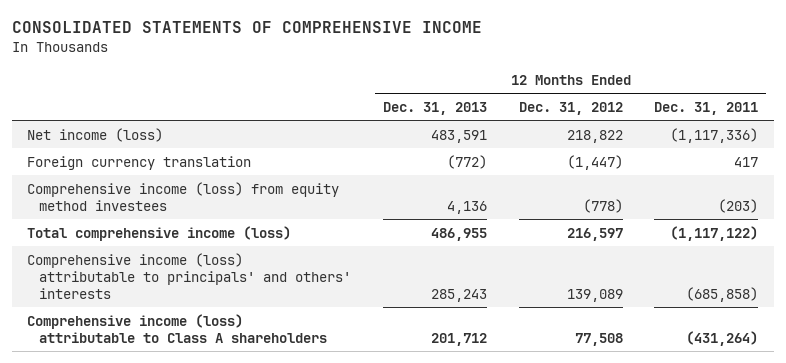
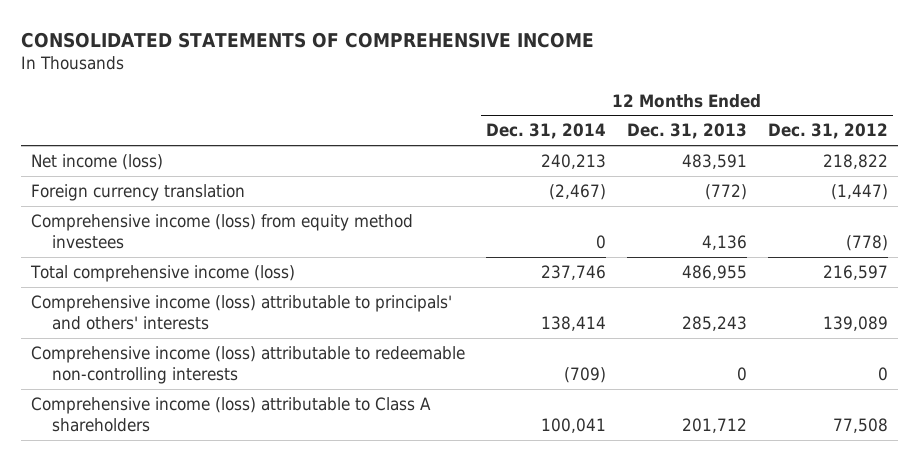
[654,101,759,115] Dec. 31, 2011 -> none
none -> [486,123,607,140] Dec. 31, 2014
none -> [31,345,466,385] Comprehensive income (loss) attributable to redeemable non-controlling interests

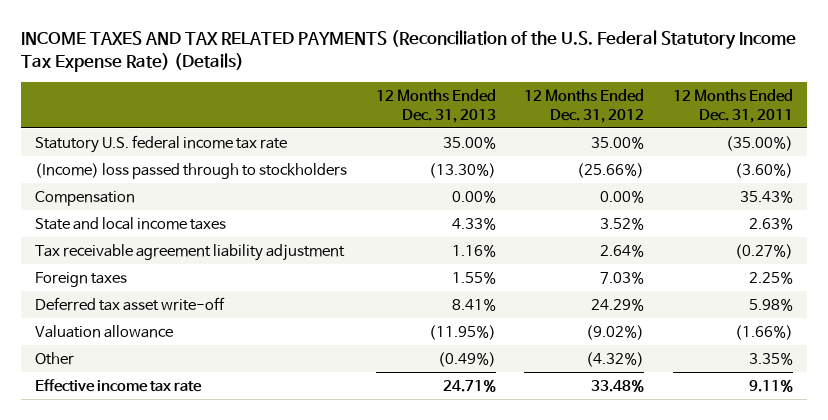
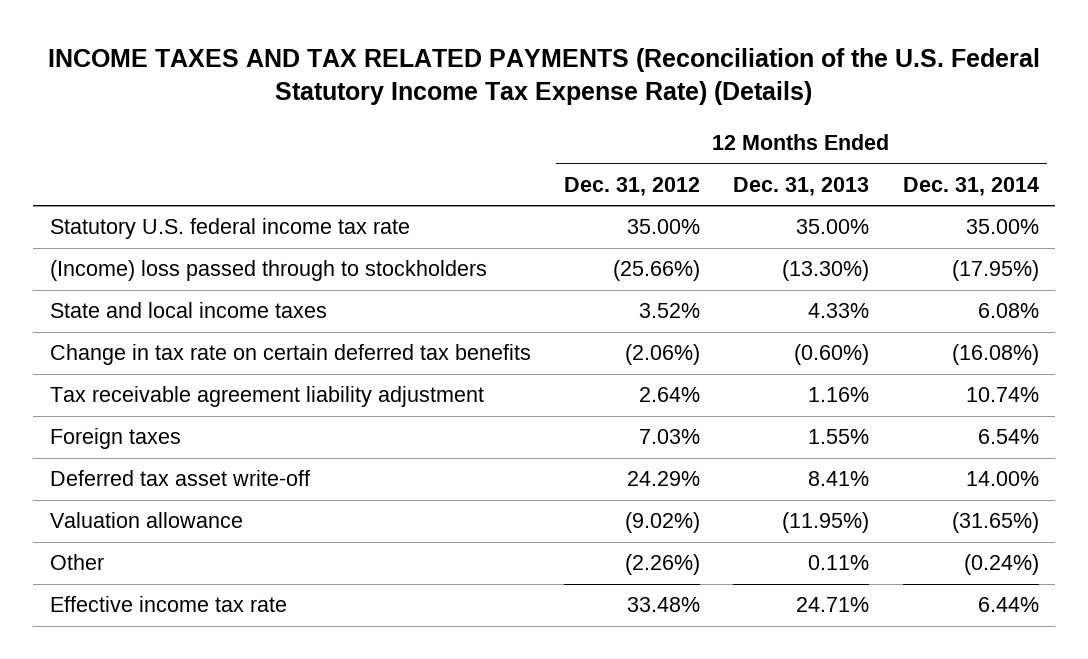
[673,88,794,123] 12 Months Ended Dec. 31, 2011 -> none
none -> [902,176,1039,196] Dec. 31, 2014
[35,190,136,206] Compensation -> none
none -> [49,344,531,366] Change in tax rate on certain deferred tax benefits
[437,351,496,367] (0.49%) -> [808,555,870,571] 0.11%
[586,351,645,367] (4.32%) -> [624,554,700,576] (2.26%)

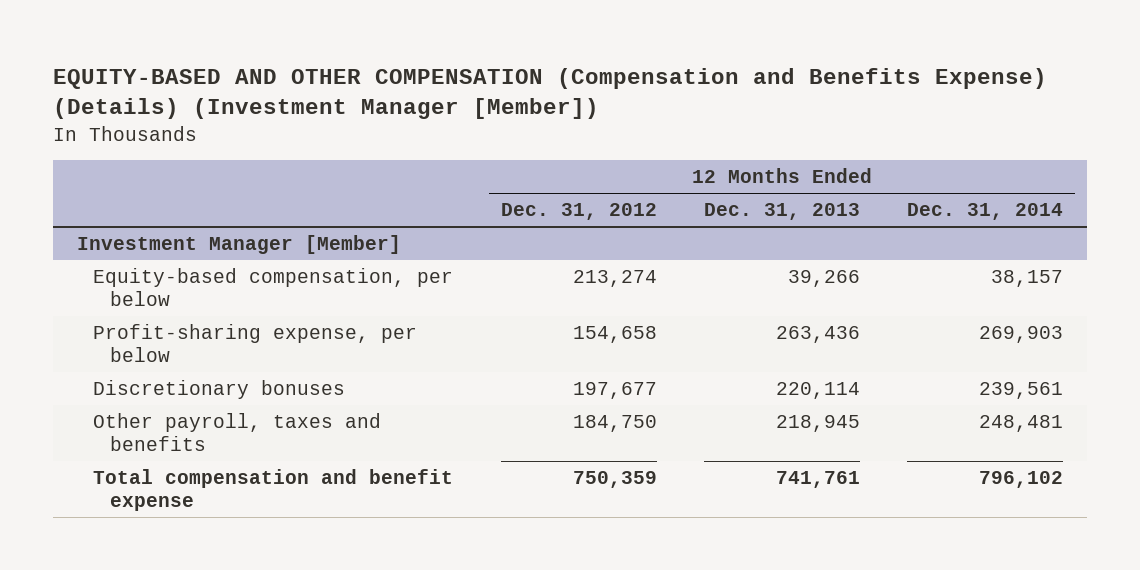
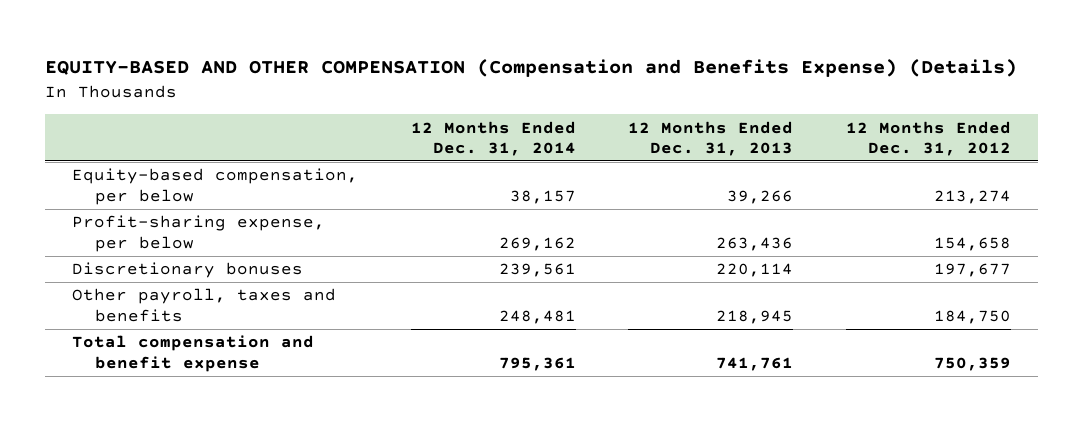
[53,67,1048,120] EQUITY-BASED AND OTHER COMPENSATION (Compensation and Benefits Expense) (Details) (Investment Manager [Member]) -> [45,58,1018,77] EQUITY-BASED AND OTHER COMPENSATION (Compensation and Benefits Expense) (Details)
[76,235,401,255] Investment Manager [Member] -> none
[979,326,1064,344] 269,903 -> [498,236,576,251] 269,162
[979,471,1064,489] 796,102 -> [498,356,576,371] 795,361

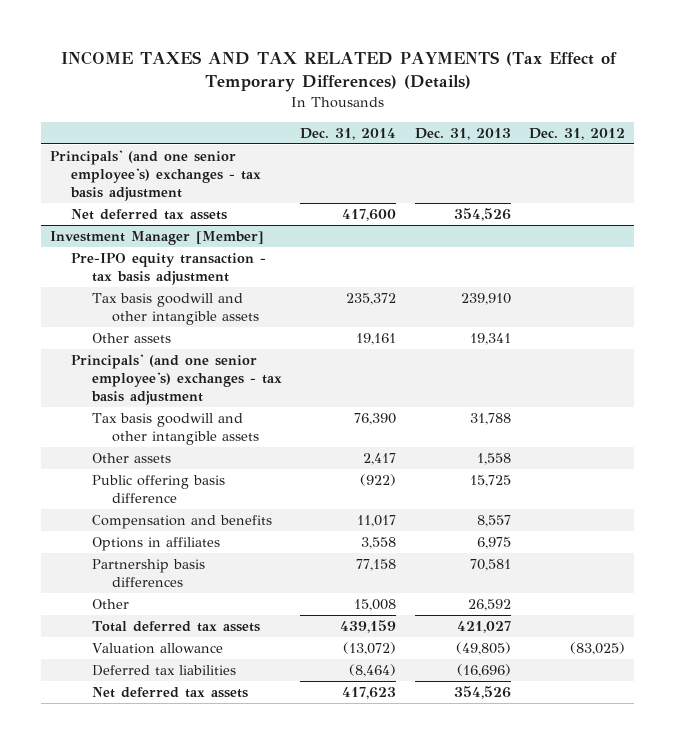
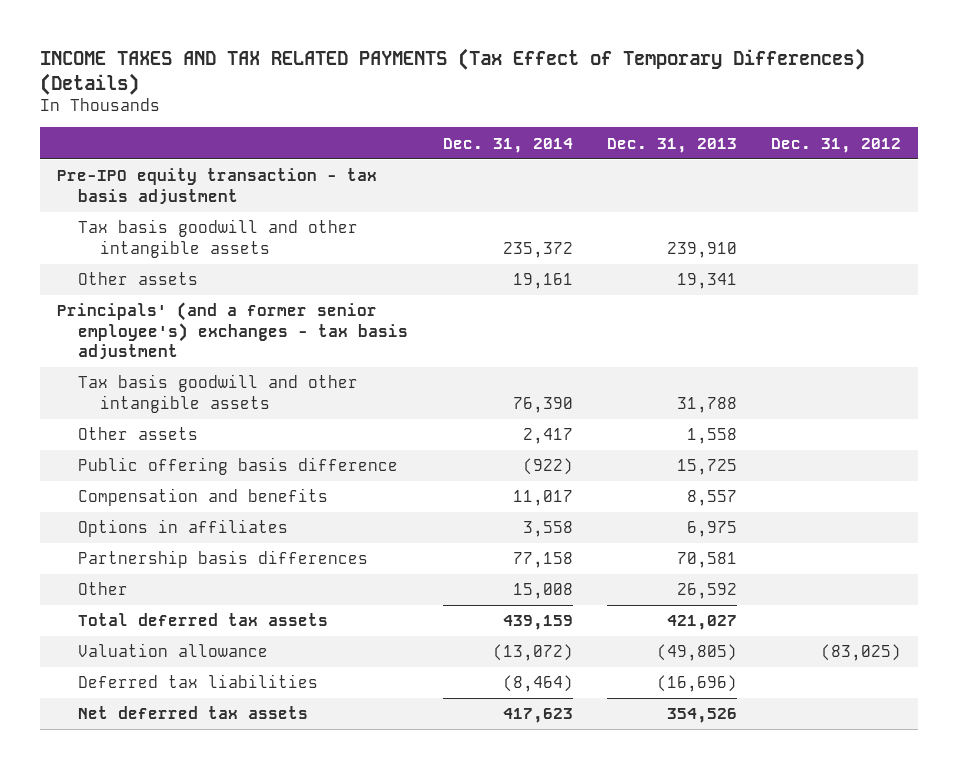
[50,150,262,201] Principals' (and one senior employee's) exchanges - tax basis adjustment -> none
[71,209,228,221] Net deferred tax assets -> none
[50,231,265,246] Investment Manager [Member] -> none
[71,354,282,405] Principals' (and one senior employee's) exchanges - tax basis adjustment -> [56,302,409,360] Principals' (and a former senior employee's) exchanges - tax basis adjustment

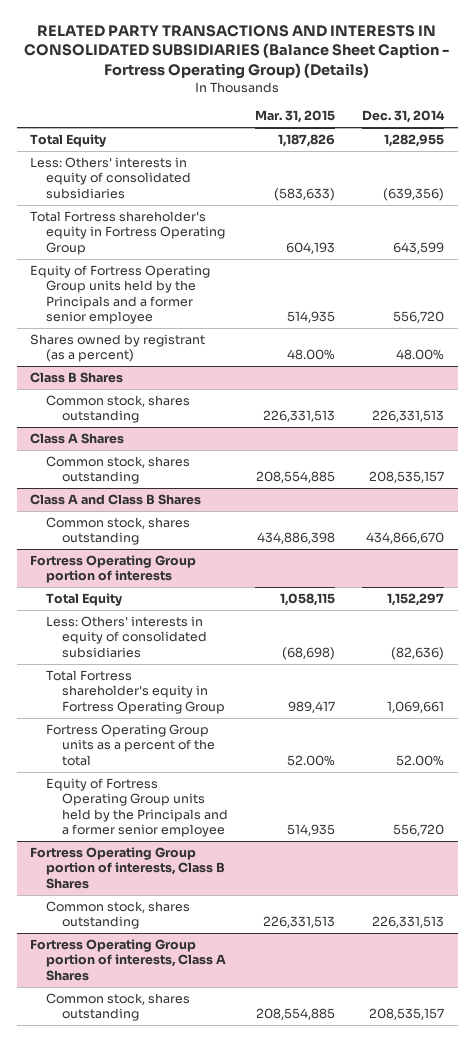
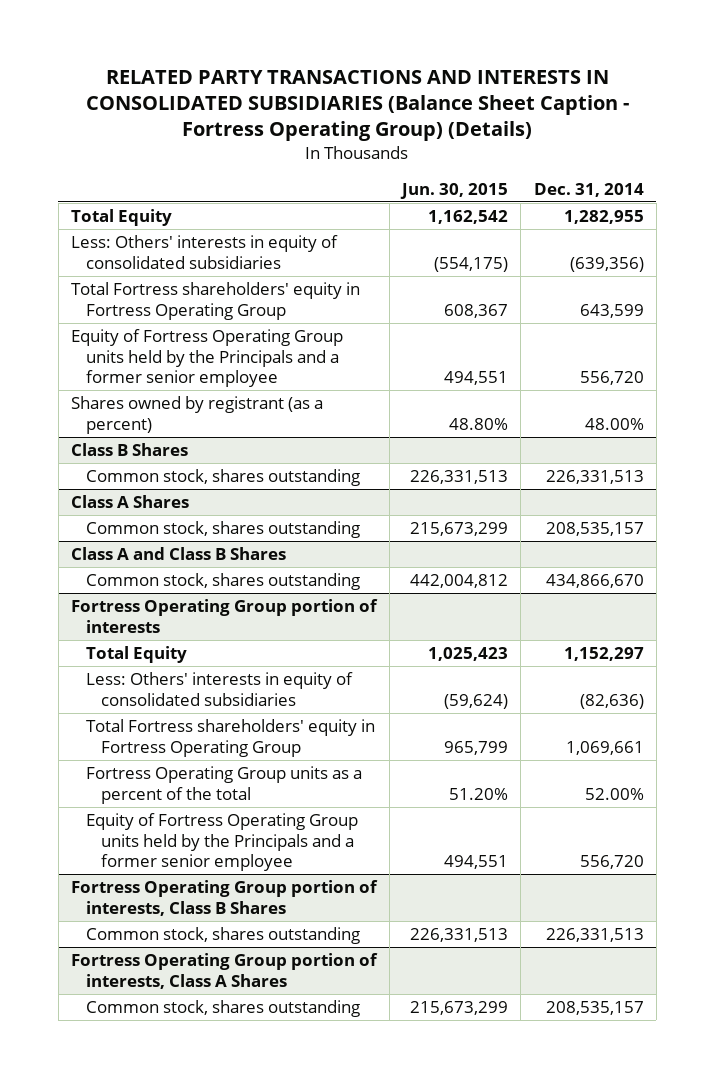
[255,110,336,124] Mar. 31, 2015 -> none
none -> [400,182,509,199] Jun. 30, 2015
[30,211,226,255] Total Fortress shareholder's equity in Fortress Operating Group -> [70,282,360,320] Total Fortress shareholders' equity in Fortress Operating Group
[46,670,226,714] Total Fortress shareholder's equity in Fortress Operating Group -> [85,719,375,757] Total Fortress shareholders' equity in Fortress Operating Group

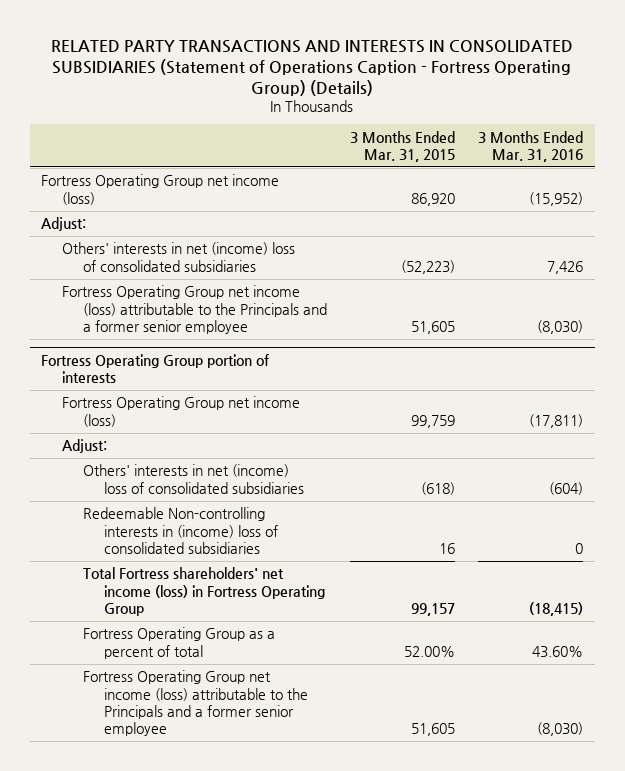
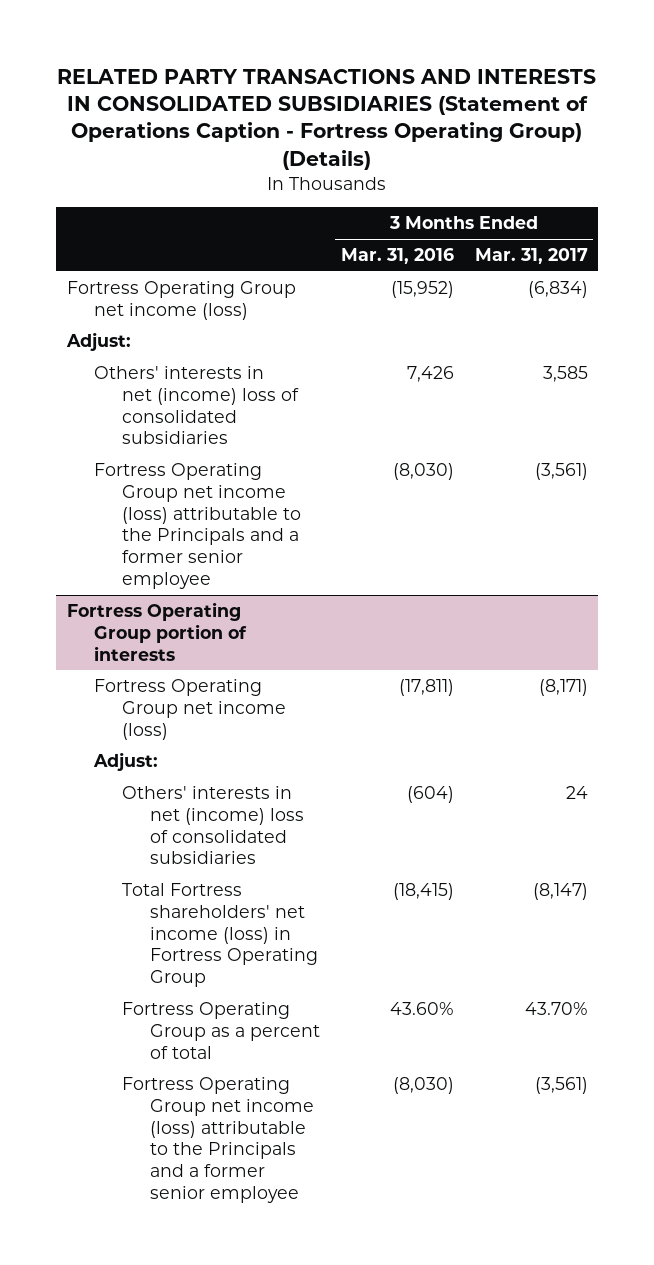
[350,130,456,162] 3 Months Ended Mar. 31, 2015 -> none
none -> [474,247,588,264] Mar. 31, 2017
[82,507,278,554] Redeemable Non-controlling interests in (income) loss of consolidated subsidiaries -> none

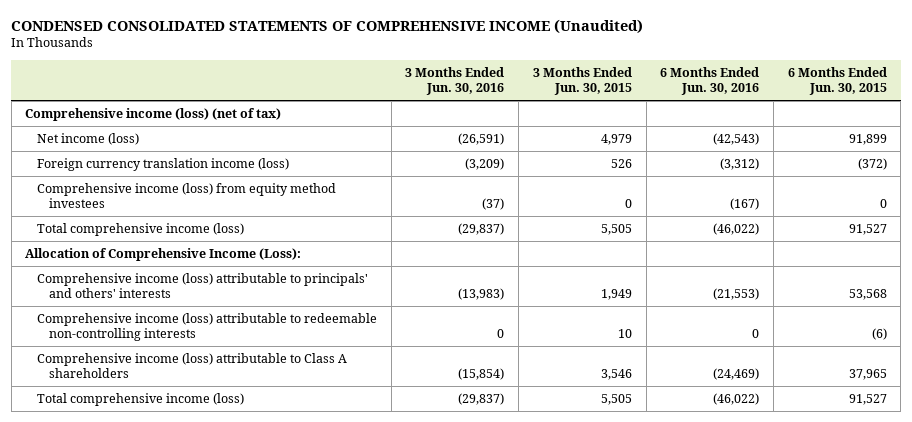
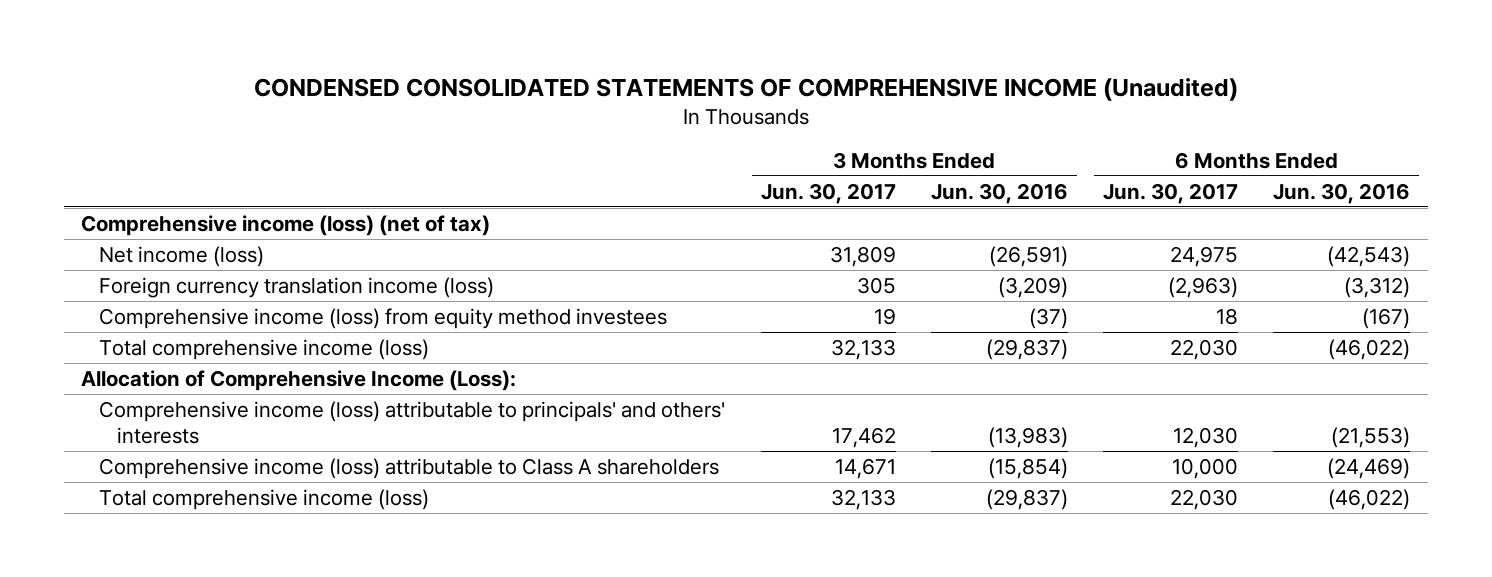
[532,66,632,96] 3 Months Ended Jun. 30, 2015 -> none
[787,66,887,96] 6 Months Ended Jun. 30, 2015 -> none
none -> [760,182,896,204] Jun. 30, 2017
none -> [1103,182,1239,204] Jun. 30, 2017
[37,312,378,342] Comprehensive income (loss) attributable to redeemable non-controlling interests -> none

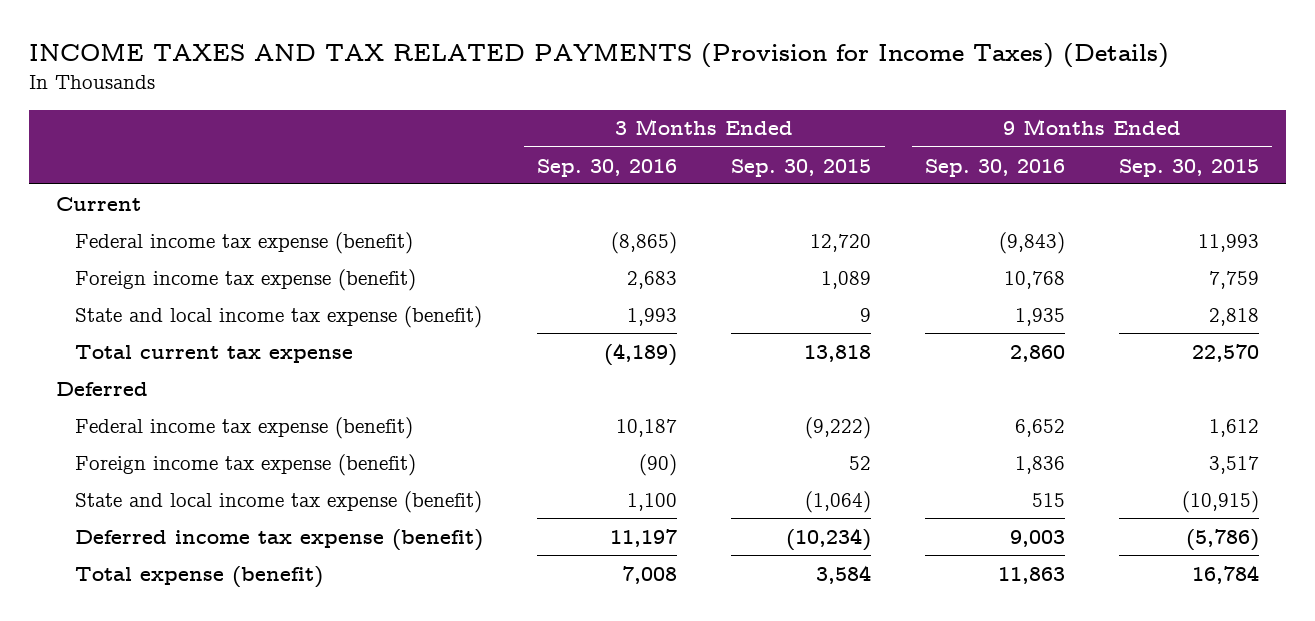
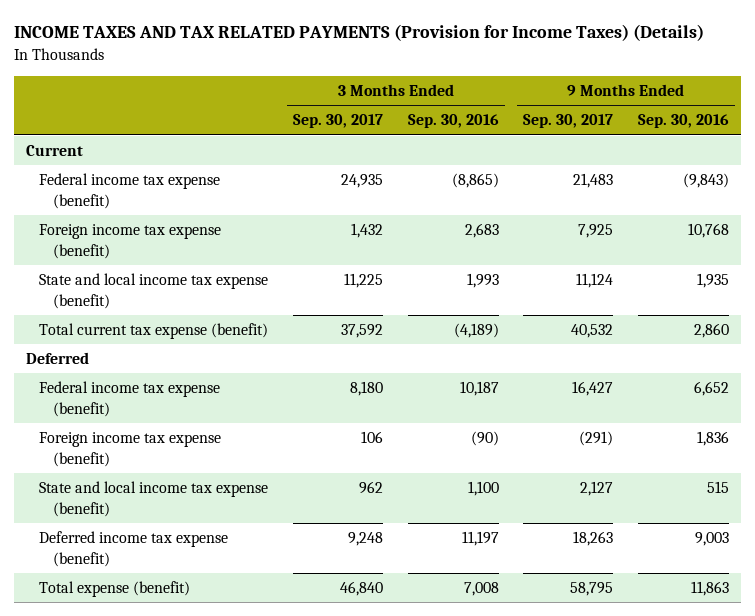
[731,158,872,177] Sep. 30, 2015 -> none
[1118,158,1259,177] Sep. 30, 2015 -> none
none -> [293,114,384,129] Sep. 30, 2017
none -> [523,114,614,129] Sep. 30, 2017
[75,344,354,363] Total current tax expense -> [39,323,269,340] Total current tax expense (benefit)

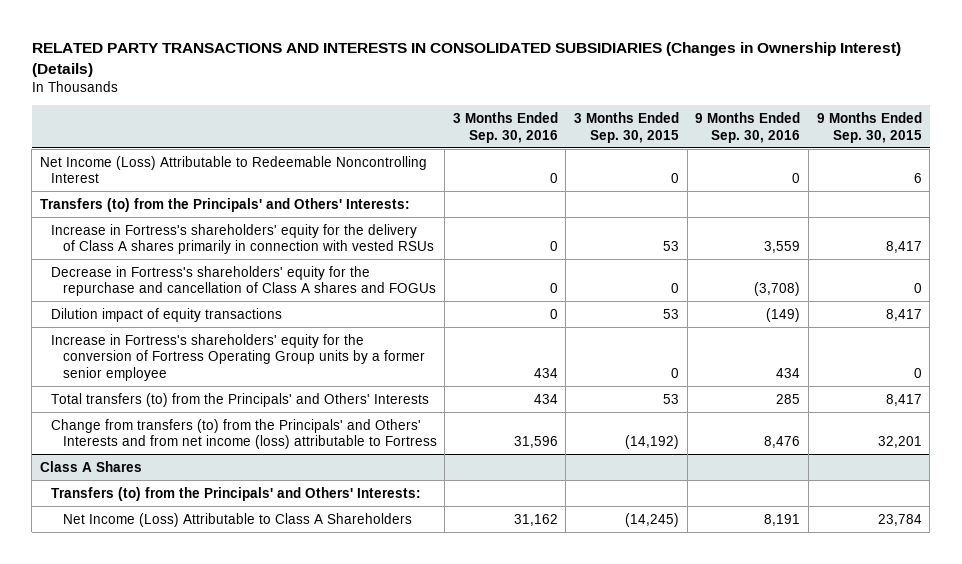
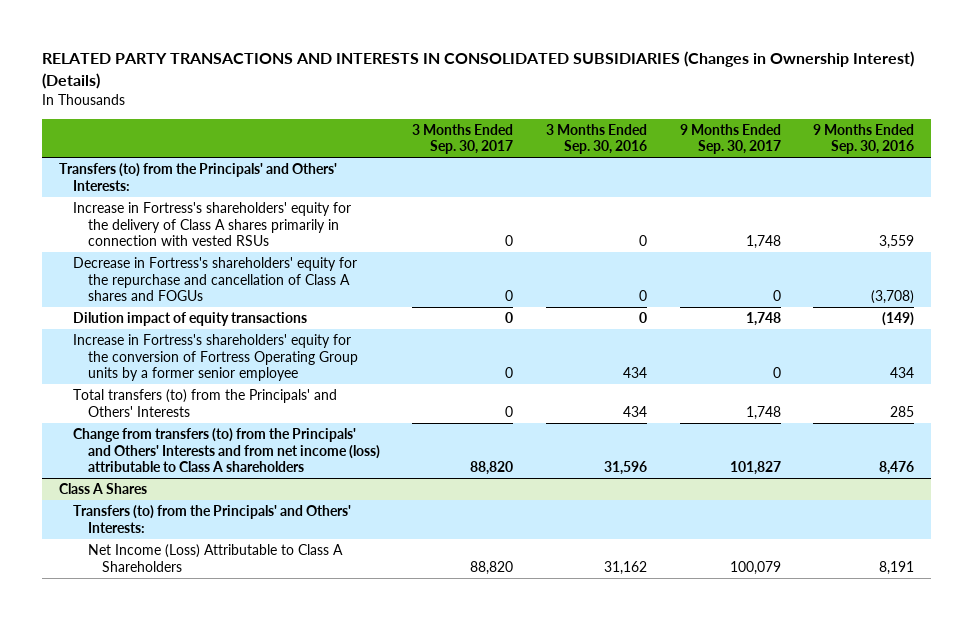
[574,112,680,143] 3 Months Ended Sep. 30, 2015 -> none
[816,112,922,143] 9 Months Ended Sep. 30, 2015 -> none
none -> [412,123,514,155] 3 Months Ended Sep. 30, 2017
none -> [679,123,781,155] 9 Months Ended Sep. 30, 2017
[39,155,427,184] Net Income (Loss) Attributable to Redeemable Noncontrolling Interest -> none
[51,418,437,450] Change from transfers (to) from the Principals' and Others' Interests and from net income (loss) attributable to Fortress -> [73,428,380,473] Change from transfers (to) from the Principals' and Others' Interests and from net income (loss) attributable to Class A shareholders

